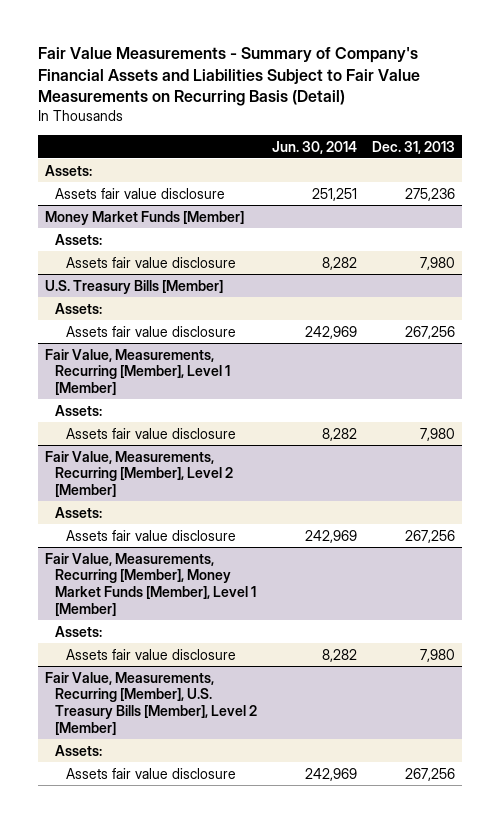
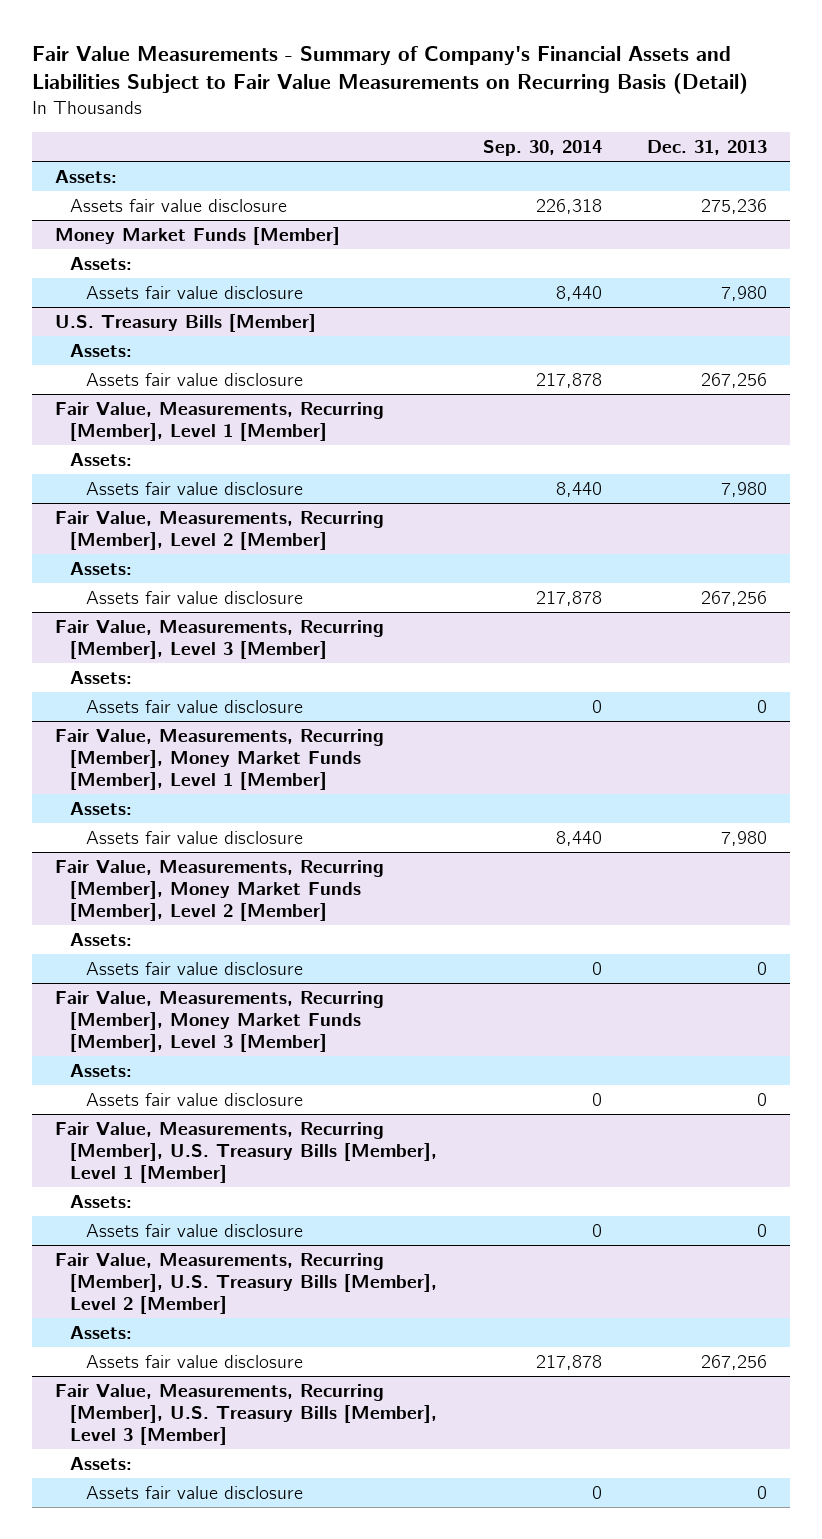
[272,140,358,154] Jun. 30, 2014 -> none
none -> [482,139,602,156] Sep. 30, 2014
none -> [54,619,384,659] Fair Value, Measurements, Recurring [Member], Level 3 [Member]
none -> [70,670,133,684] Assets:
none -> [85,699,303,713] Assets fair value disclosure
none -> [54,859,384,921] Fair Value, Measurements, Recurring [Member], Money Market Funds [Member], Level 2 [Member]
none -> [70,932,133,946] Assets:
none -> [85,961,303,975] Assets fair value disclosure
none -> [54,990,384,1052] Fair Value, Measurements, Recurring [Member], Money Market Funds [Member], Level 3 [Member]
none -> [70,1063,133,1077] Assets:
none -> [85,1092,303,1106] Assets fair value disclosure
none -> [54,1121,438,1183] Fair Value, Measurements, Recurring [Member], U.S. Treasury Bills [Member], Level 1 [Member]
none -> [70,1194,133,1208] Assets:
none -> [85,1223,303,1237] Assets fair value disclosure
none -> [54,1383,438,1445] Fair Value, Measurements, Recurring [Member], U.S. Treasury Bills [Member], Level 3 [Member]
none -> [70,1456,133,1470] Assets:
none -> [85,1485,303,1499] Assets fair value disclosure

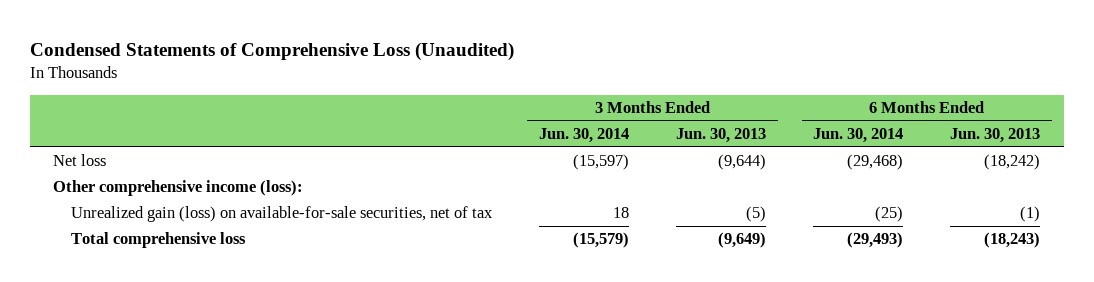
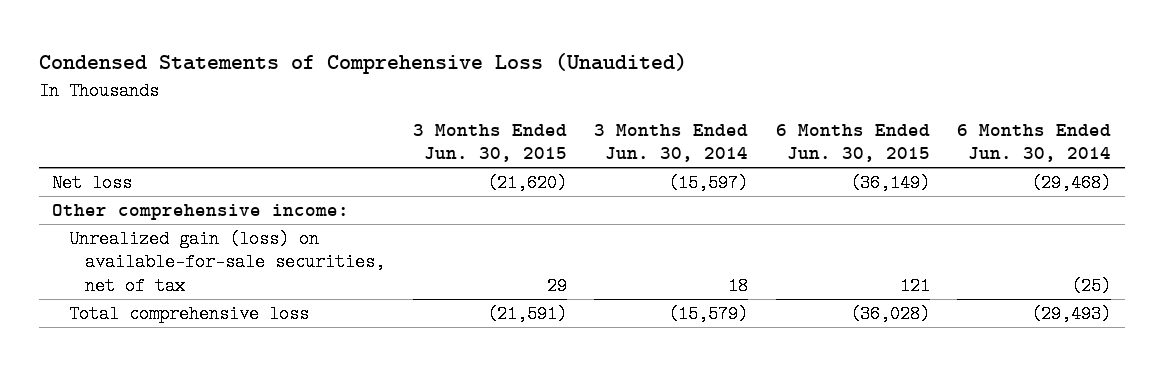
[676,128,767,144] Jun. 30, 2013 -> none
[950,128,1041,144] Jun. 30, 2013 -> none
none -> [412,123,567,162] 3 Months Ended Jun. 30, 2015
none -> [775,123,930,162] 6 Months Ended Jun. 30, 2015
[53,180,304,197] Other comprehensive income (loss): -> [52,204,350,221] Other comprehensive income:

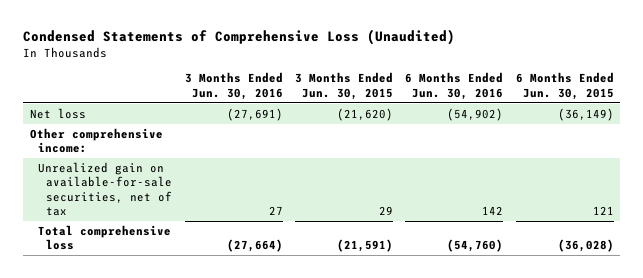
[594,123,749,162] 3 Months Ended Jun. 30, 2014 -> none
[957,123,1112,162] 6 Months Ended Jun. 30, 2014 -> none
none -> [184,72,283,100] 3 Months Ended Jun. 30, 2016
none -> [405,72,504,100] 6 Months Ended Jun. 30, 2016
[68,230,385,295] Unrealized gain (loss) on available-for-sale securities, net of tax -> [37,161,173,216] Unrealized gain on available-for-sale securities, net of tax

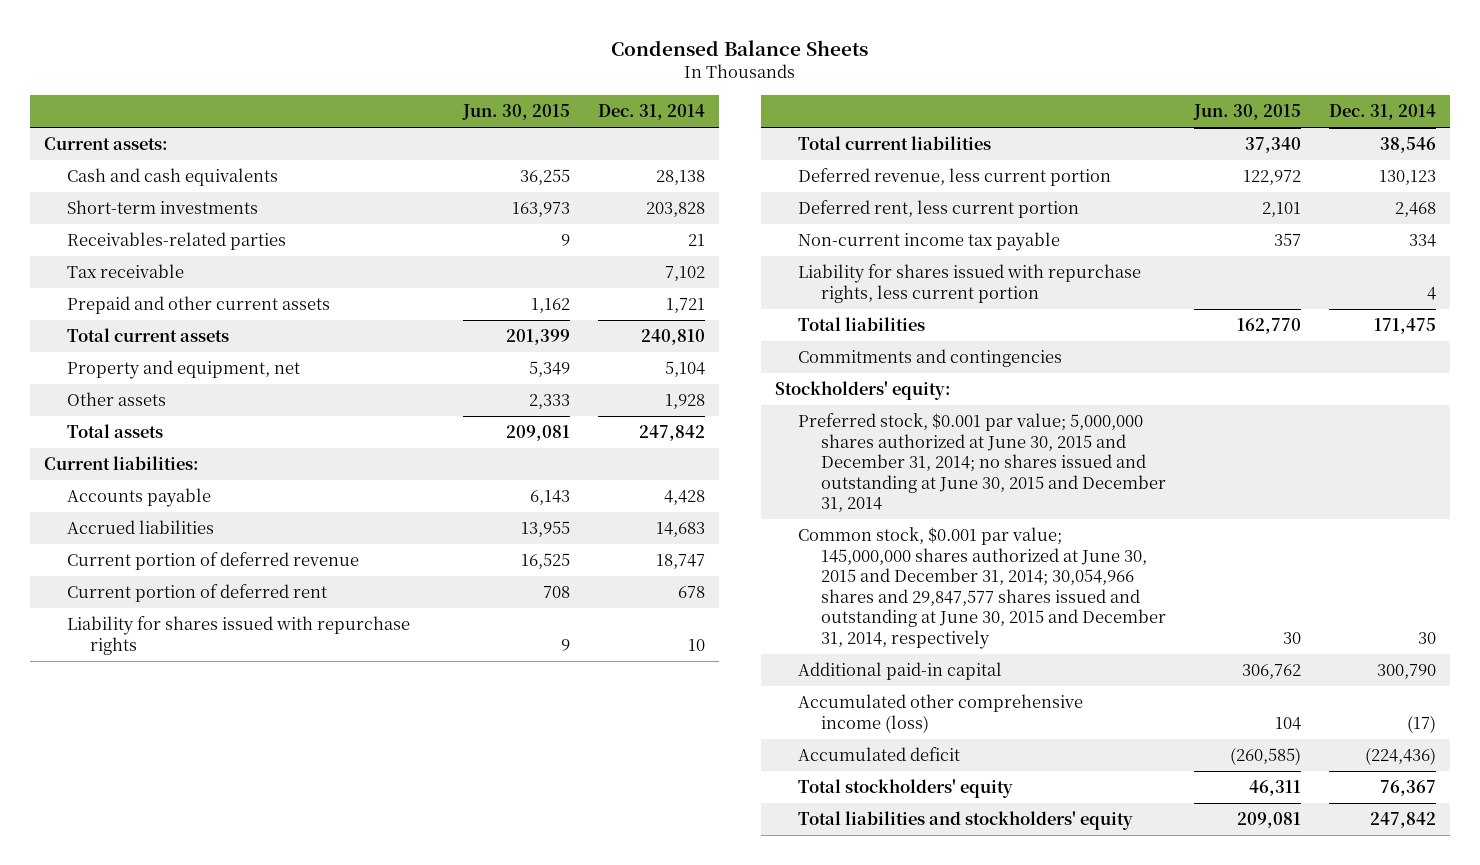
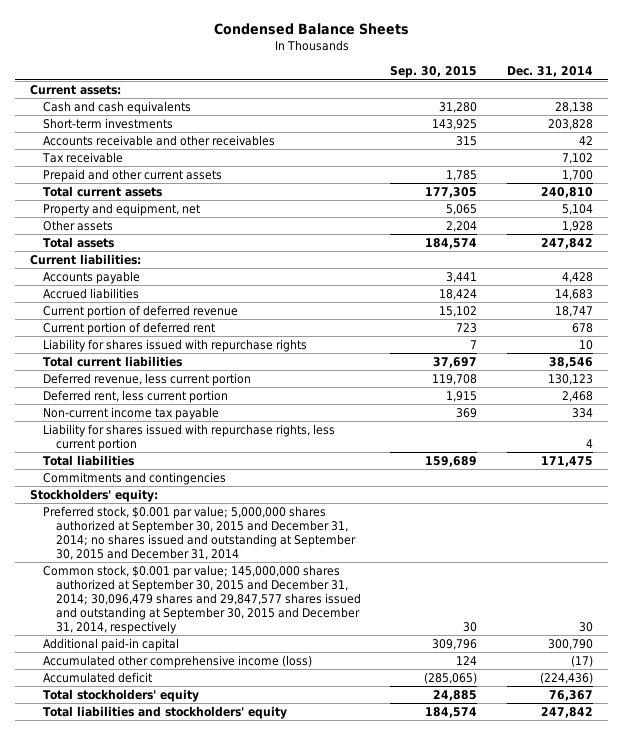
[462,104,571,121] Jun. 30, 2015 -> none
none -> [390,66,478,79] Sep. 30, 2015
[67,232,287,251] Receivables-related parties -> none
none -> [42,135,275,147] Accounts receivable and other receivables
[666,298,706,314] 1,721 -> [562,170,594,182] 1,700
[797,413,1166,513] Preferred stock, $0.001 par value; 5,000,000 shares authorized at June 30, 2015 and December 31, 2014; no shares issued and outstanding at June 30, 2015 and December 31, 2014 -> [42,506,356,561] Preferred stock, $0.001 par value; 5,000,000 shares authorized at September 30, 2015 and December 31, 2014; no shares issued and outstanding at September 30, 2015 and December 31, 2014
[797,527,1166,649] Common stock, $0.001 par value; 145,000,000 shares authorized at June 30, 2015 and December 31, 2014; 30,054,966 shares and 29,847,577 shares issued and outstanding at June 30, 2015 and December 31, 2014, respectively -> [42,565,361,635] Common stock, $0.001 par value; 145,000,000 shares authorized at September 30, 2015 and December 31, 2014; 30,096,479 shares and 29,847,577 shares issued and outstanding at September 30, 2015 and December 31, 2014, respectively

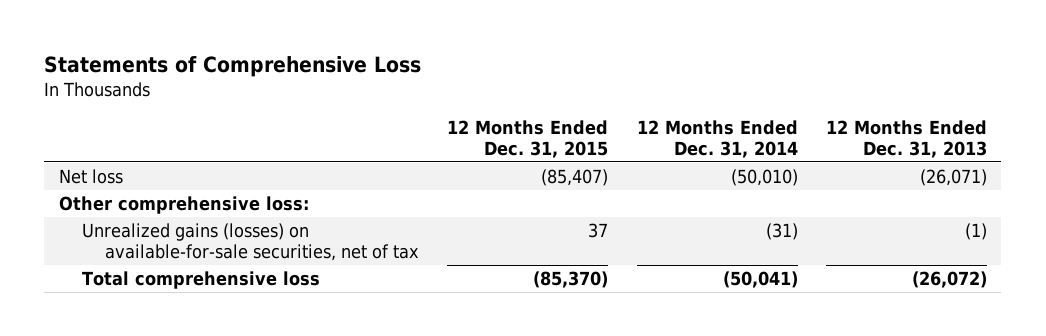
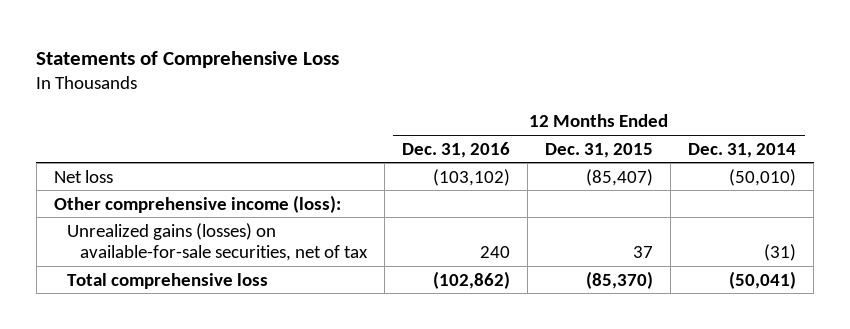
[826,119,988,158] 12 Months Ended Dec. 31, 2013 -> none
none -> [401,141,510,158] Dec. 31, 2016
[58,195,309,214] Other comprehensive loss: -> [53,194,341,213] Other comprehensive income (loss):

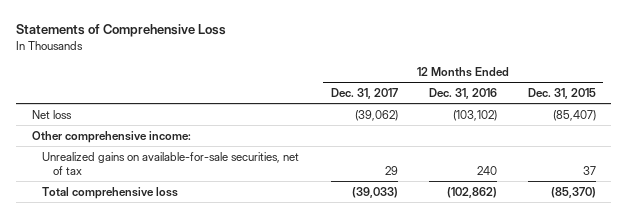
[688,142,797,158] Dec. 31, 2014 -> none
none -> [330,87,398,99] Dec. 31, 2017
[53,194,341,213] Other comprehensive income (loss): -> [31,130,191,143] Other comprehensive income:
[66,222,368,262] Unrealized gains (losses) on available-for-sale securities, net of tax -> [42,151,300,175] Unrealized gains on available-for-sale securities, net of tax

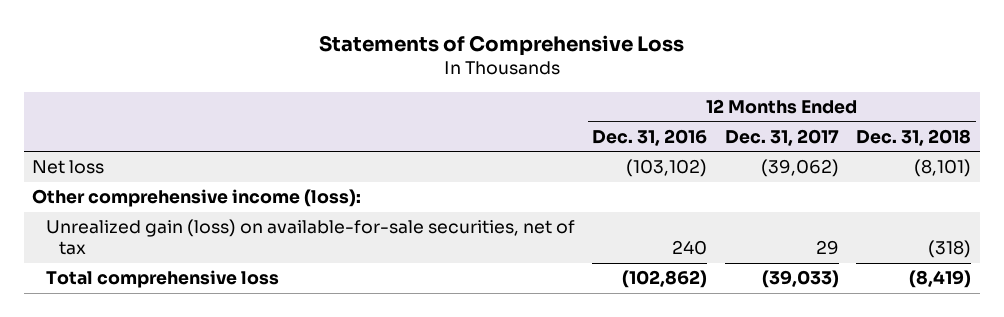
[527,87,596,99] Dec. 31, 2015 -> none
none -> [856,128,972,146] Dec. 31, 2018
[31,130,191,143] Other comprehensive income: -> [32,189,362,208] Other comprehensive income (loss):
[42,151,300,175] Unrealized gains on available-for-sale securities, net of tax -> [45,219,575,256] Unrealized gain (loss) on available-for-sale securities, net of tax

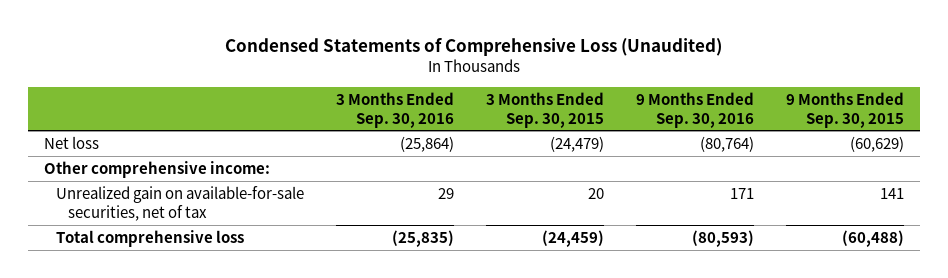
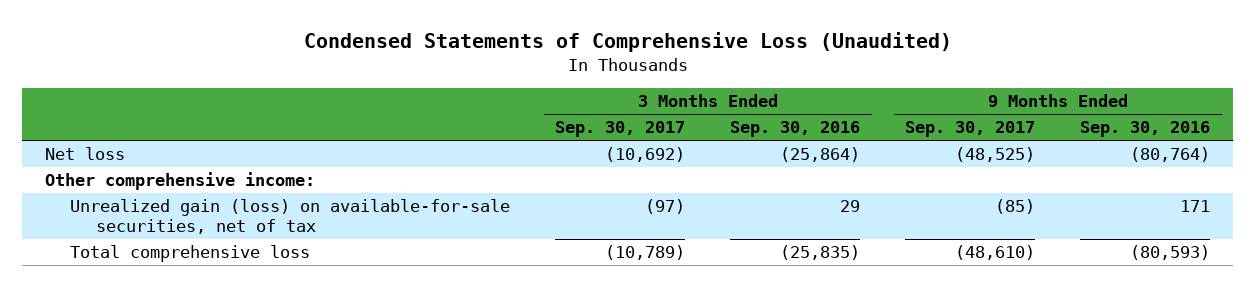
[485,91,604,128] 3 Months Ended Sep. 30, 2015 -> none
[785,91,904,128] 9 Months Ended Sep. 30, 2015 -> none
none -> [555,121,686,138] Sep. 30, 2017
none -> [905,121,1036,138] Sep. 30, 2017
[56,185,305,221] Unrealized gain on available-for-sale securities, net of tax -> [70,199,511,235] Unrealized gain (loss) on available-for-sale securities, net of tax

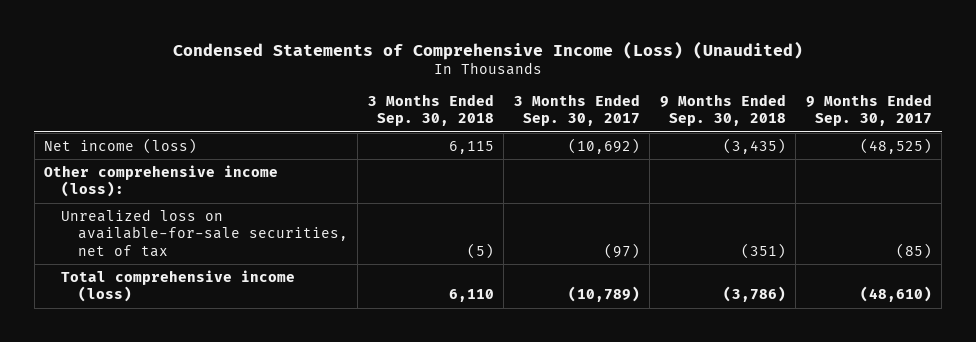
[303,32,952,53] Condensed Statements of Comprehensive Loss (Unaudited) -> [172,40,803,60] Condensed Statements of Comprehensive Income (Loss) (Unaudited)
[730,121,861,138] Sep. 30, 2016 -> none
[1080,121,1211,138] Sep. 30, 2016 -> none
none -> [367,93,494,127] 3 Months Ended Sep. 30, 2018
none -> [659,93,786,127] 9 Months Ended Sep. 30, 2018
[44,147,125,161] Net loss -> [44,137,198,154] Net income (loss)
[44,172,315,191] Other comprehensive income: -> [44,164,279,198] Other comprehensive income (loss):
[70,199,511,235] Unrealized gain (loss) on available-for-sale securities, net of tax -> [60,208,348,258] Unrealized loss on available-for-sale securities, net of tax
[70,245,311,263] Total comprehensive loss -> [60,269,295,303] Total comprehensive income (loss)

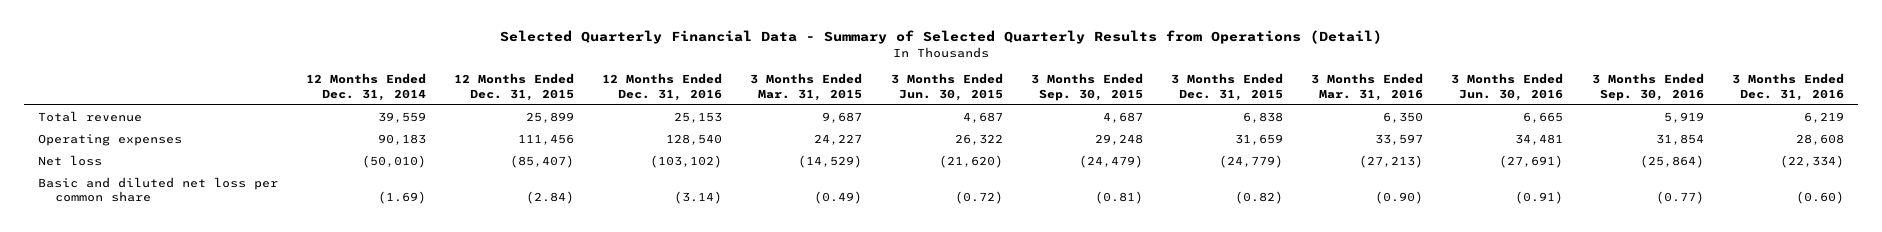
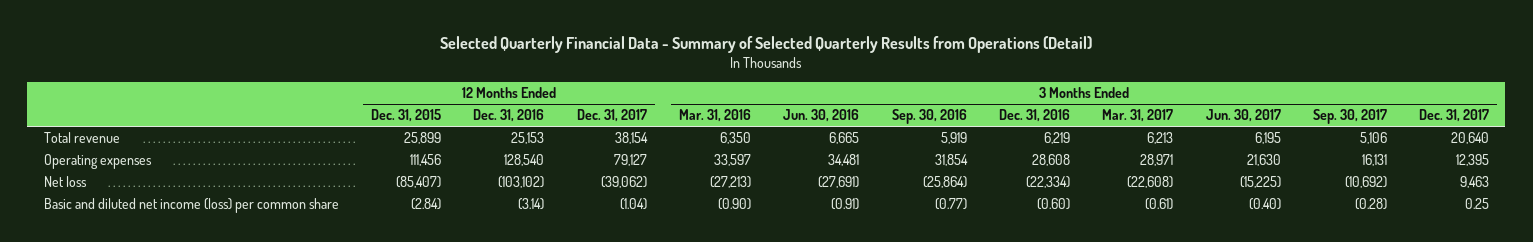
[305,73,426,101] 12 Months Ended Dec. 31, 2014 -> none
[750,73,863,101] 3 Months Ended Mar. 31, 2015 -> none
[890,73,1003,101] 3 Months Ended Jun. 30, 2015 -> none
[1030,73,1143,101] 3 Months Ended Sep. 30, 2015 -> none
[1171,73,1284,101] 3 Months Ended Dec. 31, 2015 -> none
none -> [576,109,647,123] Dec. 31, 2017
none -> [1102,109,1174,123] Mar. 31, 2017
none -> [1205,109,1281,123] Jun. 30, 2017
none -> [1312,109,1387,125] Sep. 30, 2017
none -> [1419,109,1490,123] Dec. 31, 2017
[37,176,278,203] Basic and diluted net loss per common share -> [43,198,339,214] Basic and diluted net income (loss) per common share

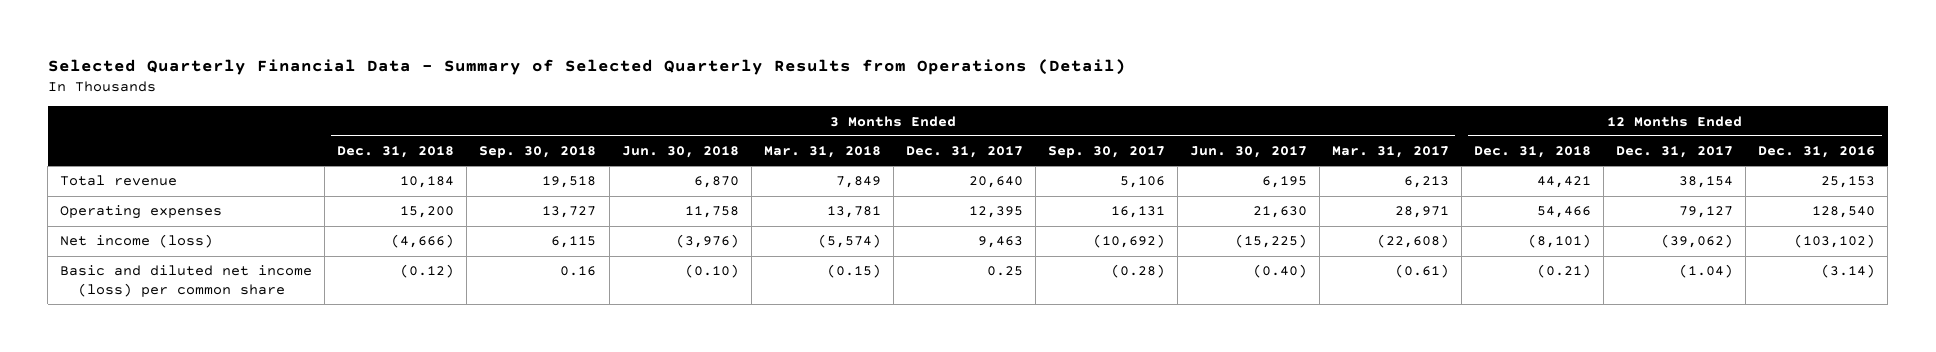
[370,109,441,123] Dec. 31, 2015 -> none
[678,109,751,123] Mar. 31, 2016 -> none
[783,109,860,123] Jun. 30, 2016 -> none
[891,109,967,125] Sep. 30, 2016 -> none
[998,109,1070,123] Dec. 31, 2016 -> none
none -> [337,146,455,159] Dec. 31, 2018
none -> [479,146,597,159] Sep. 30, 2018
none -> [621,146,739,159] Jun. 30, 2018
none -> [763,146,881,159] Mar. 31, 2018
none -> [1474,146,1592,159] Dec. 31, 2018
[43,176,87,188] Net loss -> [60,234,214,249] Net income (loss)

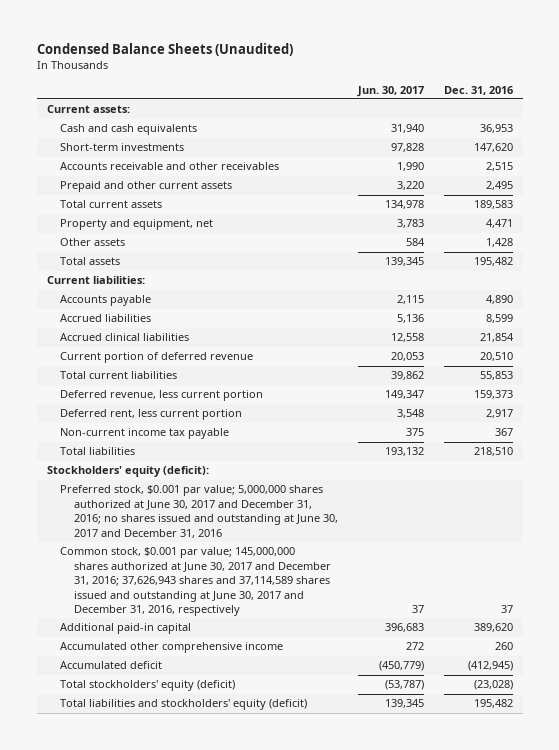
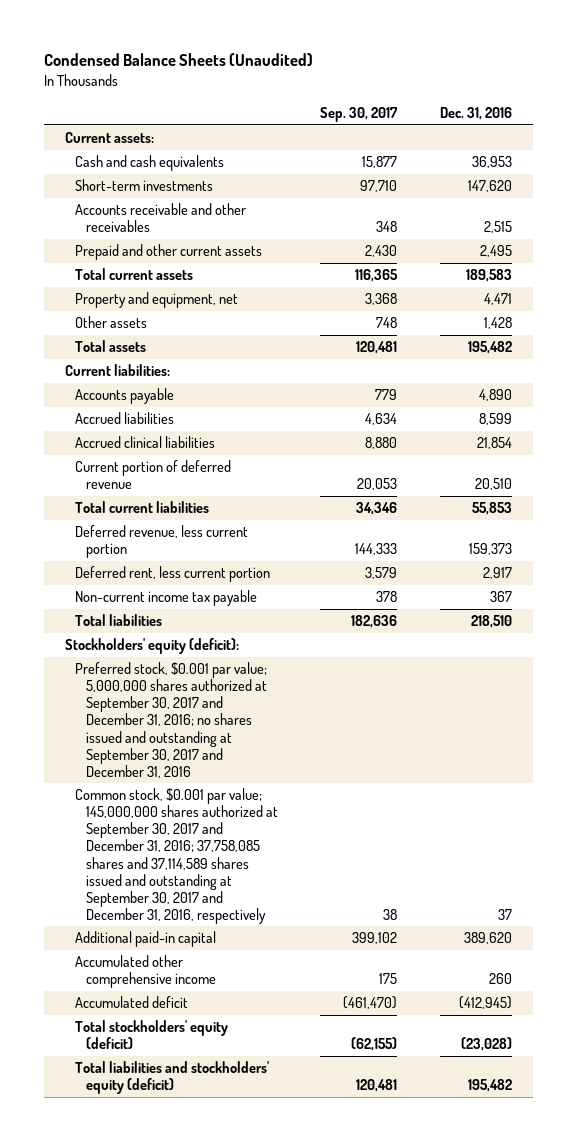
[356,85,424,97] Jun. 30, 2017 -> none
none -> [320,106,399,122] Sep. 30, 2017
[60,485,339,538] Preferred stock, $0.001 par value; 5,000,000 shares authorized at June 30, 2017 and December 31, 2016; no shares issued and outstanding at June 30, 2017 and December 31, 2016 -> [75,662,268,778] Preferred stock, $0.001 par value; 5,000,000 shares authorized at September 30, 2017 and December 31, 2016; no shares issued and outstanding at September 30, 2017 and December 31, 2016
[60,547,332,617] Common stock, $0.001 par value; 145,000,000 shares authorized at June 30, 2017 and December 31, 2016; 37,626,943 shares and 37,114,589 shares issued and outstanding at June 30, 2017 and December 31, 2016, respectively -> [75,788,278,924] Common stock, $0.001 par value; 145,000,000 shares authorized at September 30, 2017 and December 31, 2016; 37,758,085 shares and 37,114,589 shares issued and outstanding at September 30, 2017 and December 31, 2016, respectively

